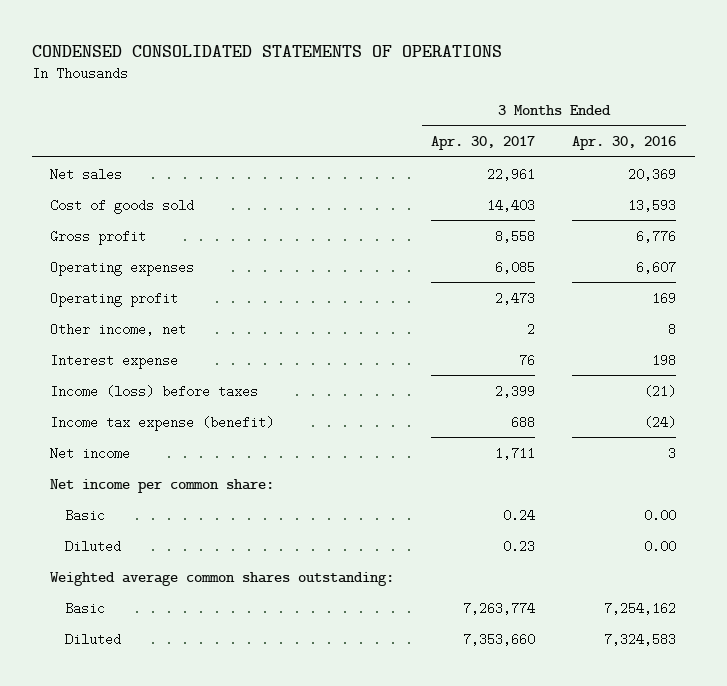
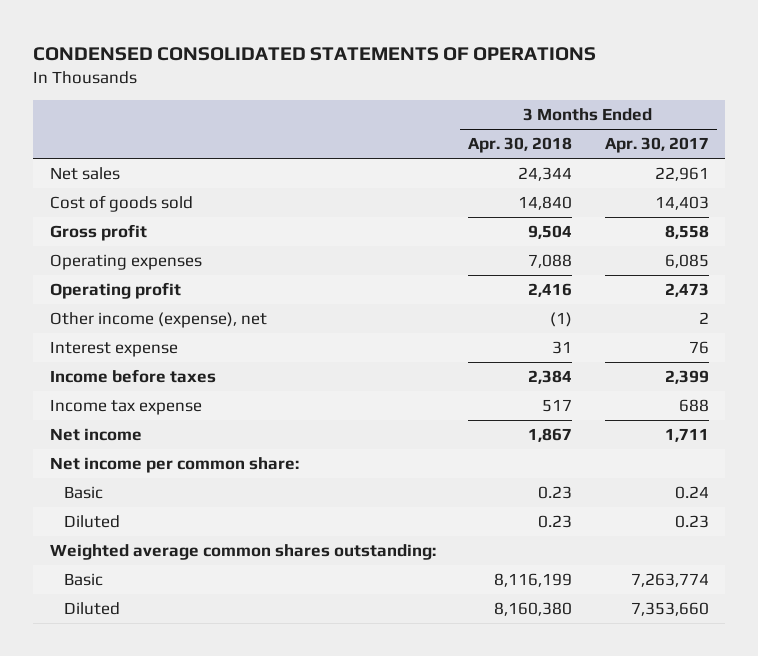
[572,136,677,151] Apr. 30, 2016 -> none
none -> [468,137,573,154] Apr. 30, 2018
[50,322,187,336] Other income, net -> [49,312,267,329] Other income (expense), net
[50,384,259,398] Income (loss) before taxes -> [49,369,216,384] Income before taxes
[50,415,275,431] Income tax expense (benefit) -> [49,399,202,416] Income tax expense

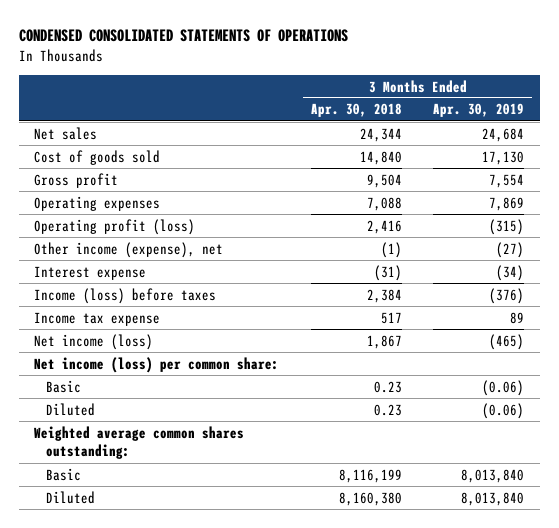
[604,137,709,154] Apr. 30, 2017 -> none
none -> [433,103,525,118] Apr. 30, 2019
[49,282,181,300] Operating profit -> [34,218,196,235] Operating profit (loss)
[552,341,573,355] 31 -> [373,264,402,281] (31)
[49,369,216,384] Income before taxes -> [34,287,217,304] Income (loss) before taxes
[49,428,142,442] Net income -> [34,333,154,350] Net income (loss)
[49,457,299,474] Net income per common share: -> [34,356,280,373] Net income (loss) per common share:

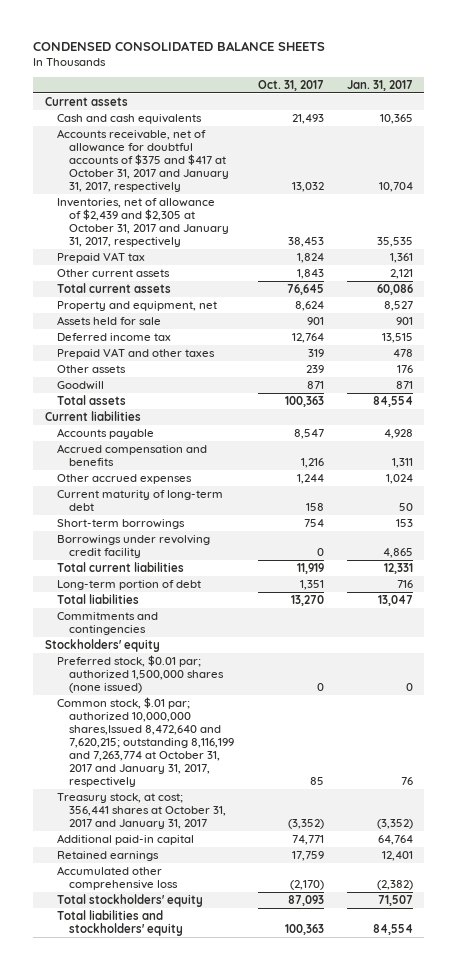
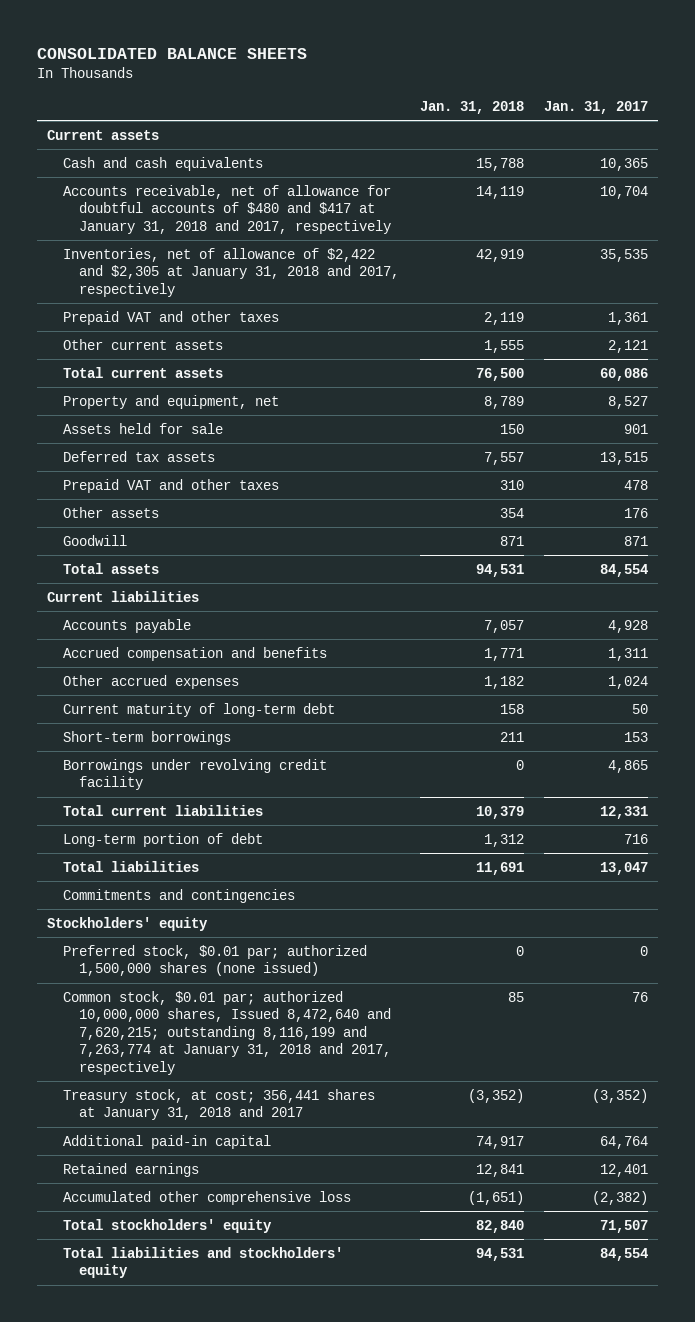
[33,40,326,51] CONDENSED CONSOLIDATED BALANCE SHEETS -> [36,47,307,59] CONSOLIDATED BALANCE SHEETS
[257,80,324,92] Oct. 31, 2017 -> none
none -> [419,100,524,114] Jan. 31, 2018
[57,128,230,192] Accounts receivable, net of allowance for doubtful accounts of $375 and $417 at October 31, 2017 and January 31, 2017, respectively -> [63,184,392,234] Accounts receivable, net of allowance for doubtful accounts of $480 and $417 at January 31, 2018 and 2017, respectively
[57,197,230,247] Inventories, net of allowance of $2,439 and $2,305 at October 31, 2017 and January 31, 2017, respectively -> [63,247,400,297] Inventories, net of allowance of $2,422 and $2,305 at January 31, 2018 and 2017, respectively
[57,251,146,263] Prepaid VAT tax -> [63,310,280,325] Prepaid VAT and other taxes
[57,332,172,341] Deferred income tax -> [63,450,216,462] Deferred tax assets
[57,696,235,787] Common stock, $.01 par; authorized 10,000,000 shares,Issued 8,472,640 and 7,620,215; outstanding 8,116,199 and 7,263,774 at October 31, 2017 and January 31, 2017, respectively -> [63,990,392,1076] Common stock, $0.01 par; authorized 10,000,000 shares, Issued 8,472,640 and 7,620,215; outstanding 8,116,199 and 7,263,774 at January 31, 2018 and 2017, respectively
[57,792,227,829] Treasury stock, at cost; 356,441 shares at October 31, 2017 and January 31, 2017 -> [63,1088,376,1121] Treasury stock, at cost; 356,441 shares at January 31, 2018 and 2017

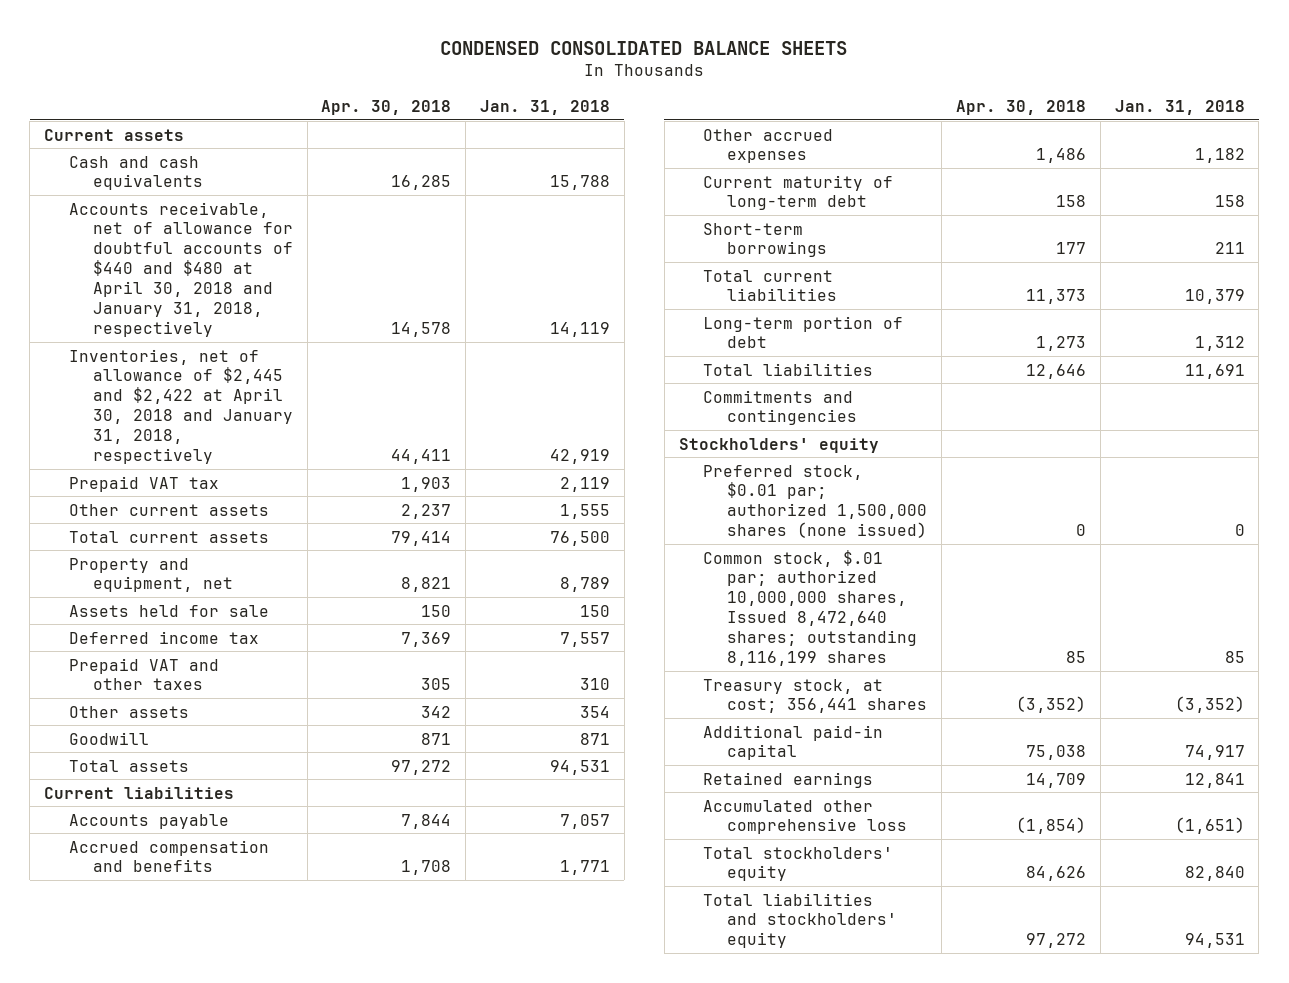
[36,47,307,59] CONSOLIDATED BALANCE SHEETS -> [440,40,848,55] CONDENSED CONSOLIDATED BALANCE SHEETS
[544,100,649,114] Jan. 31, 2017 -> none
none -> [321,99,452,115] Apr. 30, 2018
[63,184,392,234] Accounts receivable, net of allowance for doubtful accounts of $480 and $417 at January 31, 2018 and 2017, respectively -> [68,201,293,338] Accounts receivable, net of allowance for doubtful accounts of $440 and $480 at April 30, 2018 and January 31, 2018, respectively
[63,247,400,297] Inventories, net of allowance of $2,422 and $2,305 at January 31, 2018 and 2017, respectively -> [68,348,293,465] Inventories, net of allowance of $2,445 and $2,422 at April 30, 2018 and January 31, 2018, respectively
[63,310,280,325] Prepaid VAT and other taxes -> [68,475,219,492] Prepaid VAT tax
[63,450,216,462] Deferred tax assets -> [68,630,259,644] Deferred income tax
[63,758,328,791] Borrowings under revolving credit facility -> none
[63,990,392,1076] Common stock, $0.01 par; authorized 10,000,000 shares, Issued 8,472,640 and 7,620,215; outstanding 8,116,199 and 7,263,774 at January 31, 2018 and 2017, respectively -> [703,549,918,667] Common stock, $.01 par; authorized 10,000,000 shares, Issued 8,472,640 shares; outstanding 8,116,199 shares
[63,1088,376,1121] Treasury stock, at cost; 356,441 shares at January 31, 2018 and 2017 -> [703,678,928,714] Treasury stock, at cost; 356,441 shares

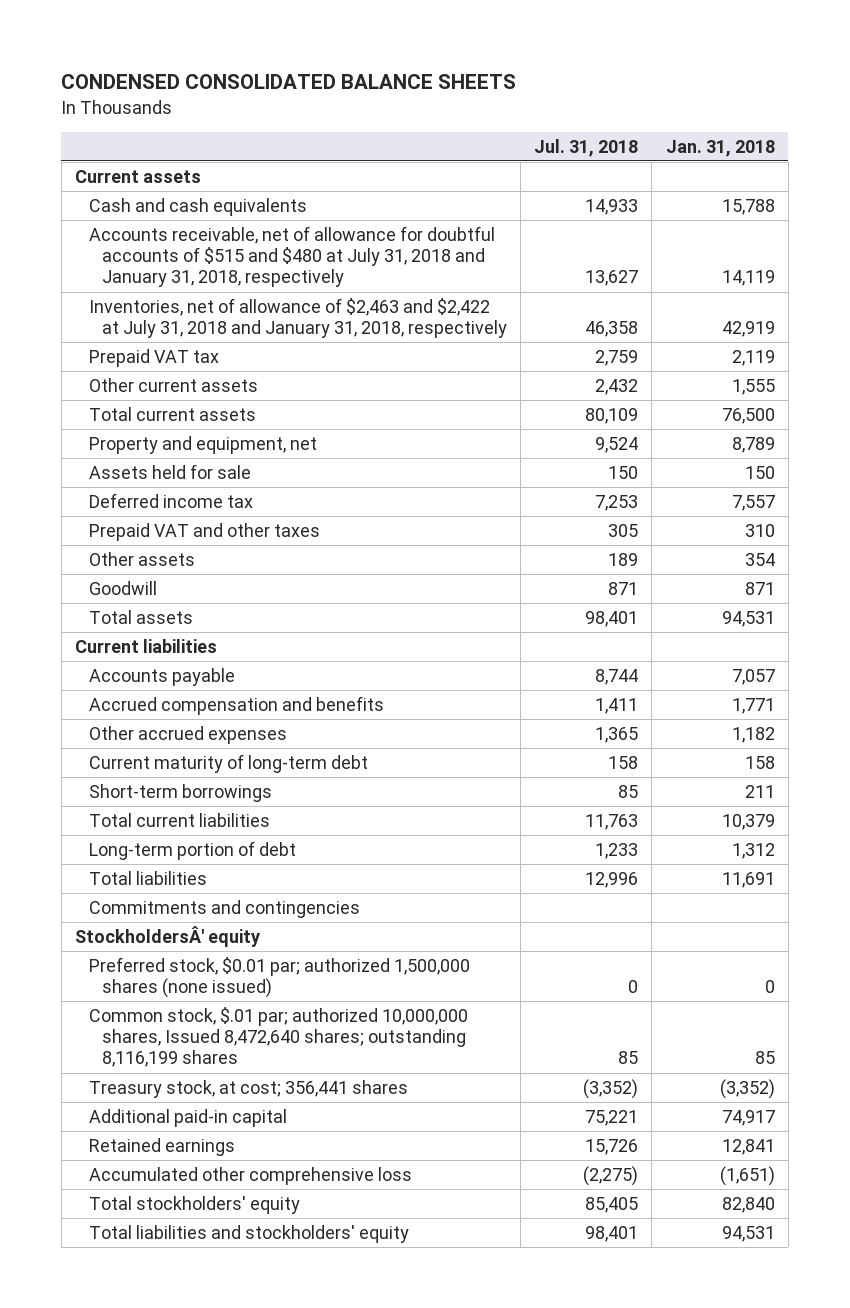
[321,99,452,115] Apr. 30, 2018 -> none
none -> [534,138,639,157] Jul. 31, 2018
[68,201,293,338] Accounts receivable, net of allowance for doubtful accounts of $440 and $480 at April 30, 2018 and January 31, 2018, respectively -> [88,226,495,288] Accounts receivable, net of allowance for doubtful accounts of $515 and $480 at July 31, 2018 and January 31, 2018, respectively
[68,348,293,465] Inventories, net of allowance of $2,445 and $2,422 at April 30, 2018 and January 31, 2018, respectively -> [88,298,508,339] Inventories, net of allowance of $2,463 and $2,422 at July 31, 2018 and January 31, 2018, respectively
[678,437,879,453] Stockholders' equity -> [75,926,261,948] StockholdersÂ' equity

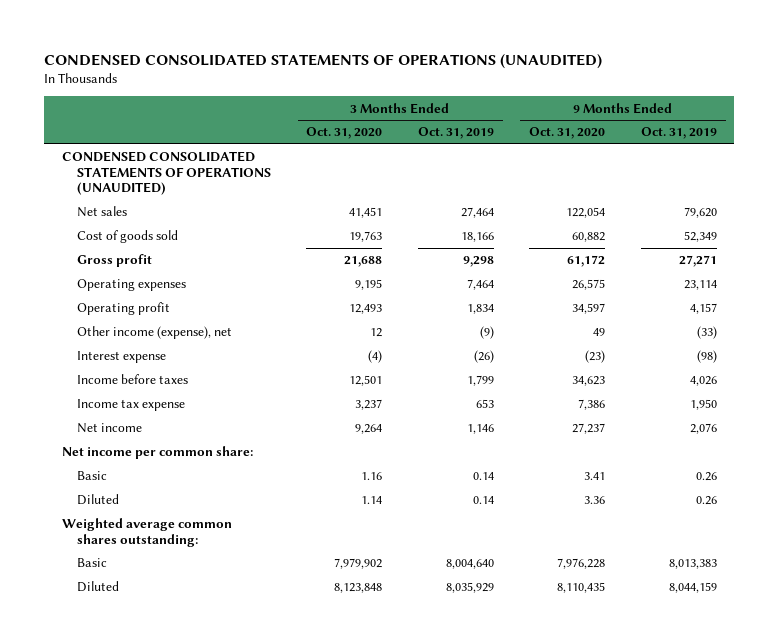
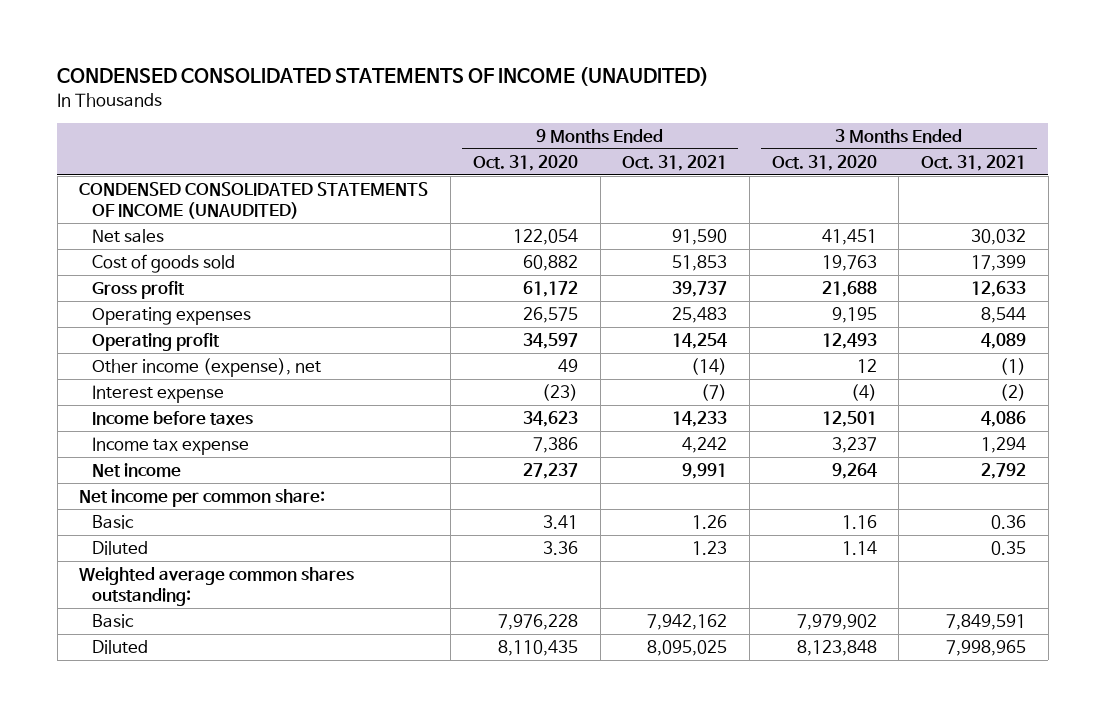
[44,53,603,69] CONDENSED CONSOLIDATED STATEMENTS OF OPERATIONS (UNAUDITED) -> [57,67,710,87] CONDENSED CONSOLIDATED STATEMENTS OF INCOME (UNAUDITED)
[417,127,494,140] Oct. 31, 2019 -> none
[640,127,717,140] Oct. 31, 2019 -> none
none -> [622,154,728,171] Oct. 31, 2021
none -> [921,154,1027,171] Oct. 31, 2021
[61,151,272,196] CONDENSED CONSOLIDATED STATEMENTS OF OPERATIONS (UNAUDITED) -> [79,182,429,220] CONDENSED CONSOLIDATED STATEMENTS OF INCOME (UNAUDITED)

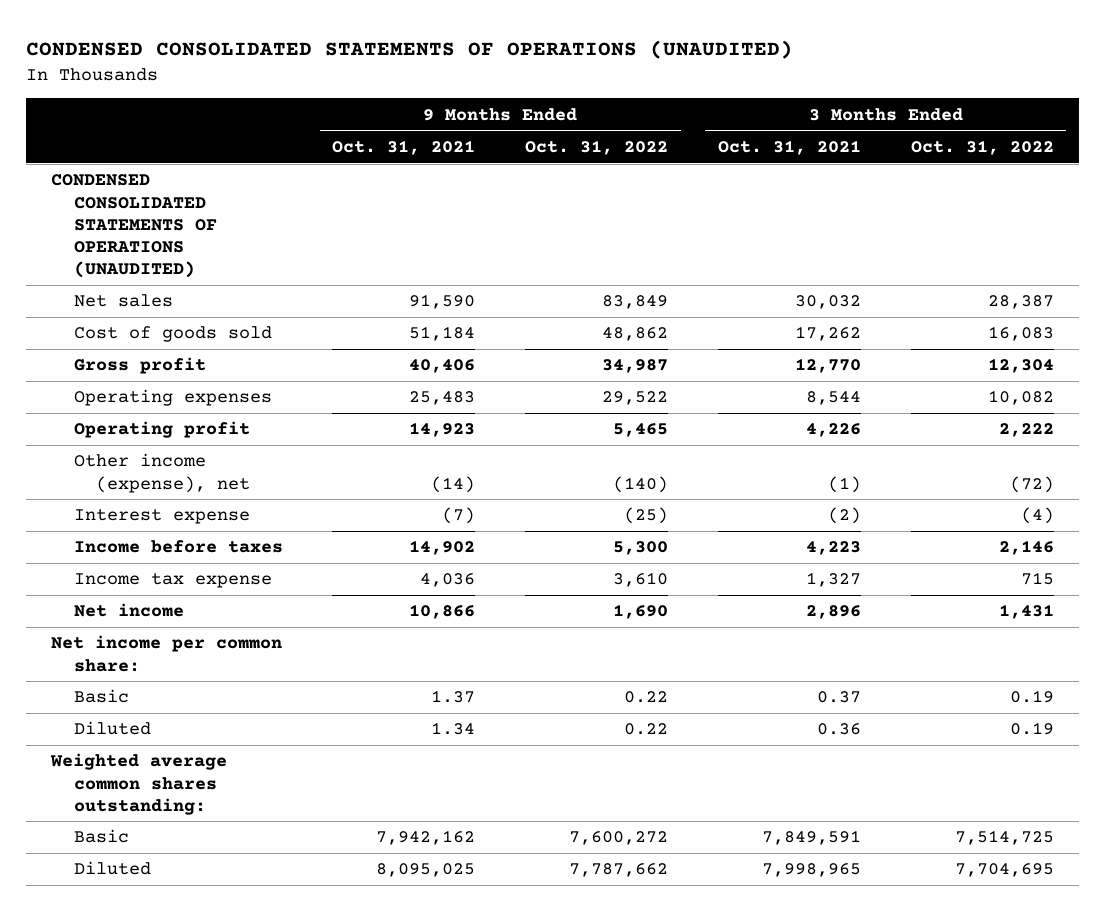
[57,67,710,87] CONDENSED CONSOLIDATED STATEMENTS OF INCOME (UNAUDITED) -> [26,39,794,59] CONDENSED CONSOLIDATED STATEMENTS OF OPERATIONS (UNAUDITED)
[472,154,578,171] Oct. 31, 2020 -> none
[771,154,877,171] Oct. 31, 2020 -> none
none -> [525,139,669,155] Oct. 31, 2022
none -> [910,139,1054,155] Oct. 31, 2022
[79,182,429,220] CONDENSED CONSOLIDATED STATEMENTS OF INCOME (UNAUDITED) -> [51,174,217,278] CONDENSED CONSOLIDATED STATEMENTS OF OPERATIONS (UNAUDITED)
[672,255,728,272] 51,853 -> [409,326,476,342] 51,184
[971,255,1027,272] 17,399 -> [794,326,861,342] 17,262
[672,281,728,298] 39,737 -> [409,359,476,374] 40,406
[971,281,1027,298] 12,633 -> [794,358,861,374] 12,770
[672,333,728,350] 14,254 -> [409,422,476,438] 14,923
[981,333,1027,350] 4,089 -> [805,423,861,438] 4,226
[672,411,728,428] 14,233 -> [409,540,476,556] 14,902
[981,411,1027,428] 4,086 -> [805,541,861,556] 4,223
[682,437,728,454] 4,242 -> [420,573,476,588] 4,036
[981,437,1027,454] 1,294 -> [805,572,861,588] 1,327
[682,463,728,480] 9,991 -> [409,604,476,620] 10,866
[981,463,1027,480] 2,792 -> [805,605,861,620] 2,896
[692,515,728,530] 1.26 -> [431,690,476,704] 1.37
[991,515,1027,530] 0.36 -> [816,691,861,704] 0.37
[692,541,728,556] 1.23 -> [431,722,476,736] 1.34
[991,541,1027,556] 0.35 -> [816,723,861,736] 0.36

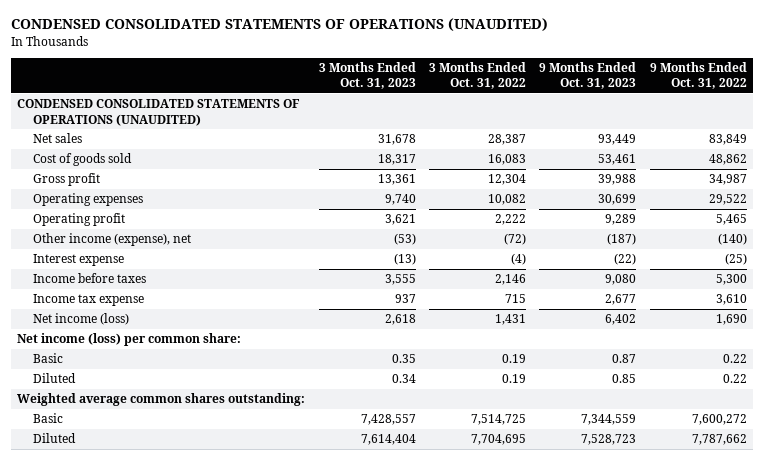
[332,139,476,155] Oct. 31, 2021 -> none
[717,139,861,155] Oct. 31, 2021 -> none
none -> [318,62,416,90] 3 Months Ended Oct. 31, 2023
none -> [539,62,637,90] 9 Months Ended Oct. 31, 2023
[73,603,184,618] Net income -> [33,313,130,326] Net income (loss)
[51,635,283,672] Net income per common share: -> [17,333,242,347] Net income (loss) per common share:

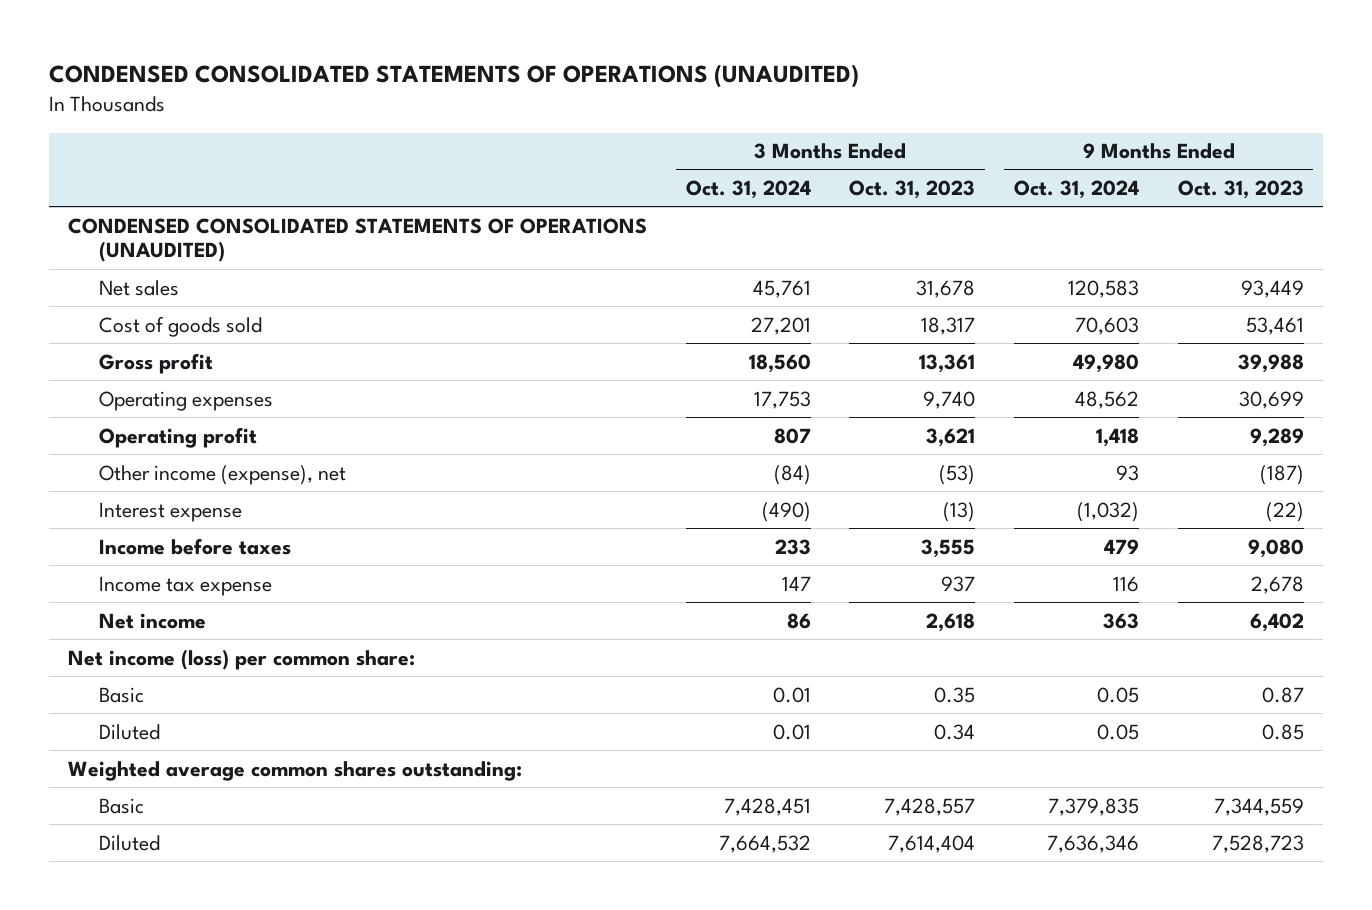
[429,62,527,90] 3 Months Ended Oct. 31, 2022 -> none
[649,62,747,90] 9 Months Ended Oct. 31, 2022 -> none
none -> [685,179,811,199] Oct. 31, 2024
none -> [1013,179,1139,199] Oct. 31, 2024
[605,294,637,306] 2,677 -> [1250,575,1304,594] 2,678
[33,313,130,326] Net income (loss) -> [98,612,206,629] Net income

